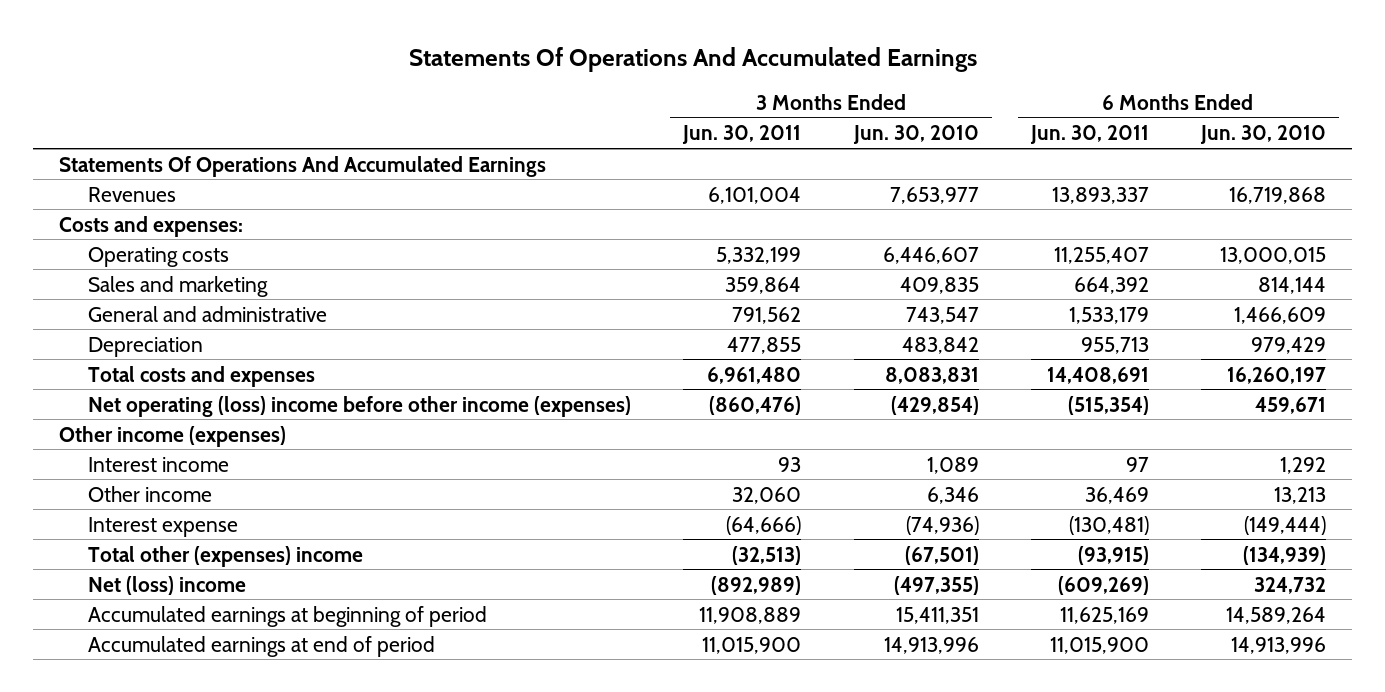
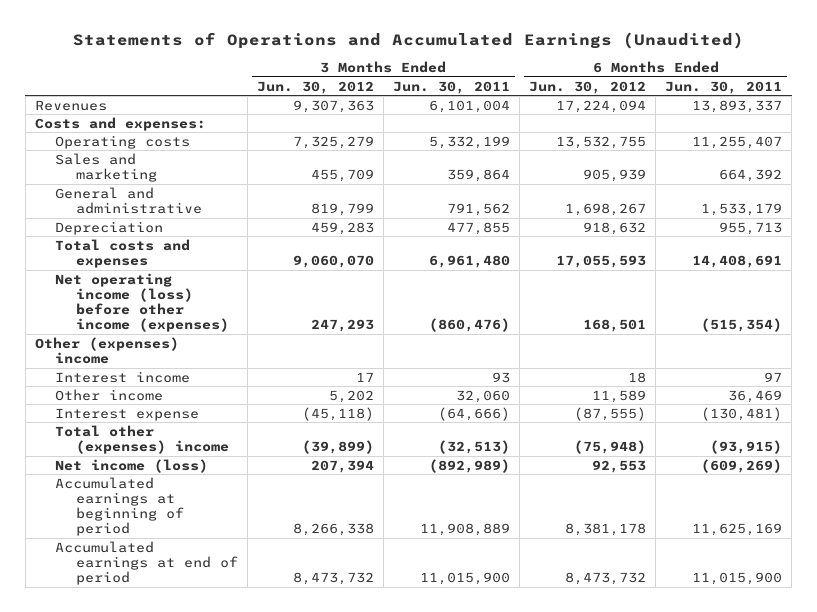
[408,47,977,73] Statements Of Operations And Accumulated Earnings -> [72,32,744,50] Statements of Operations and Accumulated Earnings (Unaudited)
[852,125,979,145] Jun. 30, 2010 -> none
[1200,125,1327,145] Jun. 30, 2010 -> none
none -> [256,80,374,94] Jun. 30, 2012
none -> [528,80,646,94] Jun. 30, 2012
[59,155,547,177] Statements Of Operations And Accumulated Earnings -> none
[88,395,632,417] Net operating (loss) income before other income (expenses) -> [55,272,229,333] Net operating income (loss) before other income (expenses)
[59,425,287,447] Other income (expenses) -> [35,336,180,364] Other (expenses) income
[88,575,247,595] Net (loss) income -> [55,458,209,473] Net income (loss)

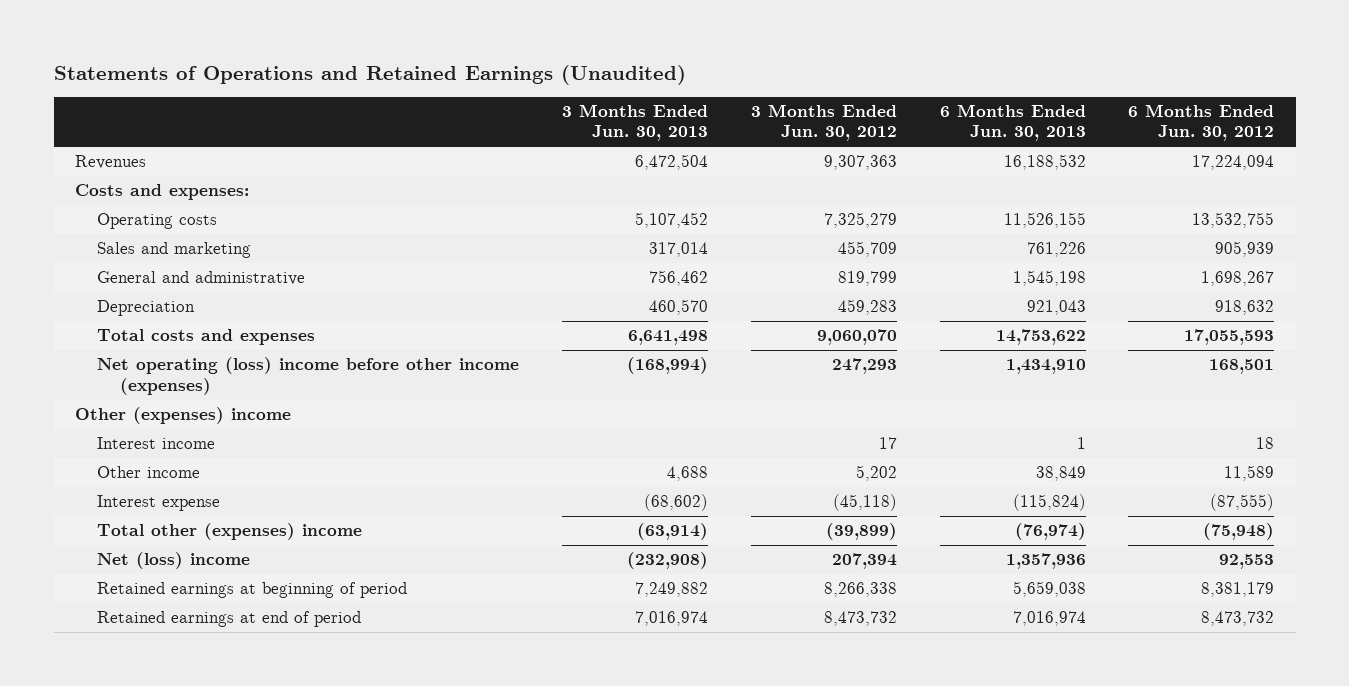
[72,32,744,50] Statements of Operations and Accumulated Earnings (Unaudited) -> [53,64,686,85] Statements of Operations and Retained Earnings (Unaudited)
[392,80,510,94] Jun. 30, 2011 -> none
[665,80,783,94] Jun. 30, 2011 -> none
none -> [562,103,709,142] 3 Months Ended Jun. 30, 2013
none -> [939,103,1086,142] 6 Months Ended Jun. 30, 2013
[55,272,229,333] Net operating income (loss) before other income (expenses) -> [97,357,520,395] Net operating (loss) income before other income (expenses)
[55,458,209,473] Net income (loss) -> [97,552,251,570] Net (loss) income
[55,476,184,537] Accumulated earnings at beginning of period -> [97,582,408,599] Retained earnings at beginning of period
[564,523,646,537] 8,381,178 -> [1201,582,1275,598] 8,381,179
[55,540,238,586] Accumulated earnings at end of period -> [97,611,362,628] Retained earnings at end of period

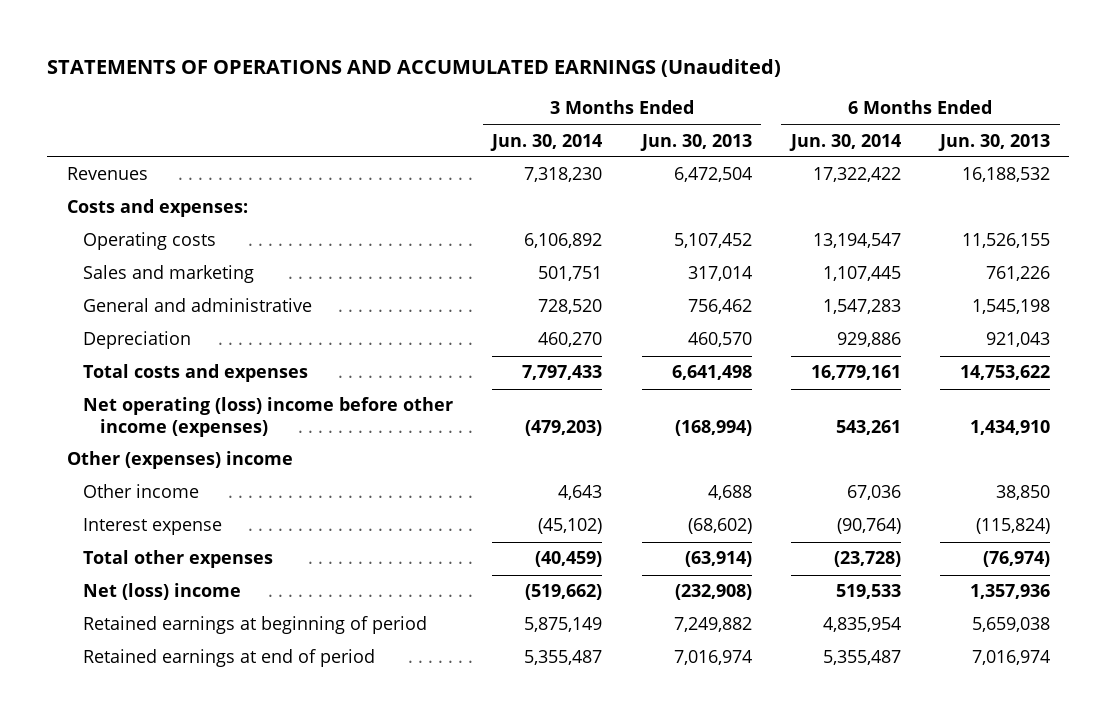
[53,64,686,85] Statements of Operations and Retained Earnings (Unaudited) -> [46,59,781,78] STATEMENTS OF OPERATIONS AND ACCUMULATED EARNINGS (Unaudited)
[750,103,897,142] 3 Months Ended Jun. 30, 2012 -> none
[1128,103,1275,142] 6 Months Ended Jun. 30, 2012 -> none
none -> [490,133,603,151] Jun. 30, 2014
none -> [788,133,901,151] Jun. 30, 2014
[97,437,216,450] Interest income -> none
[1035,466,1086,482] 38,849 -> [995,485,1050,501] 38,850
[97,523,363,541] Total other (expenses) income -> [83,550,274,569] Total other expenses

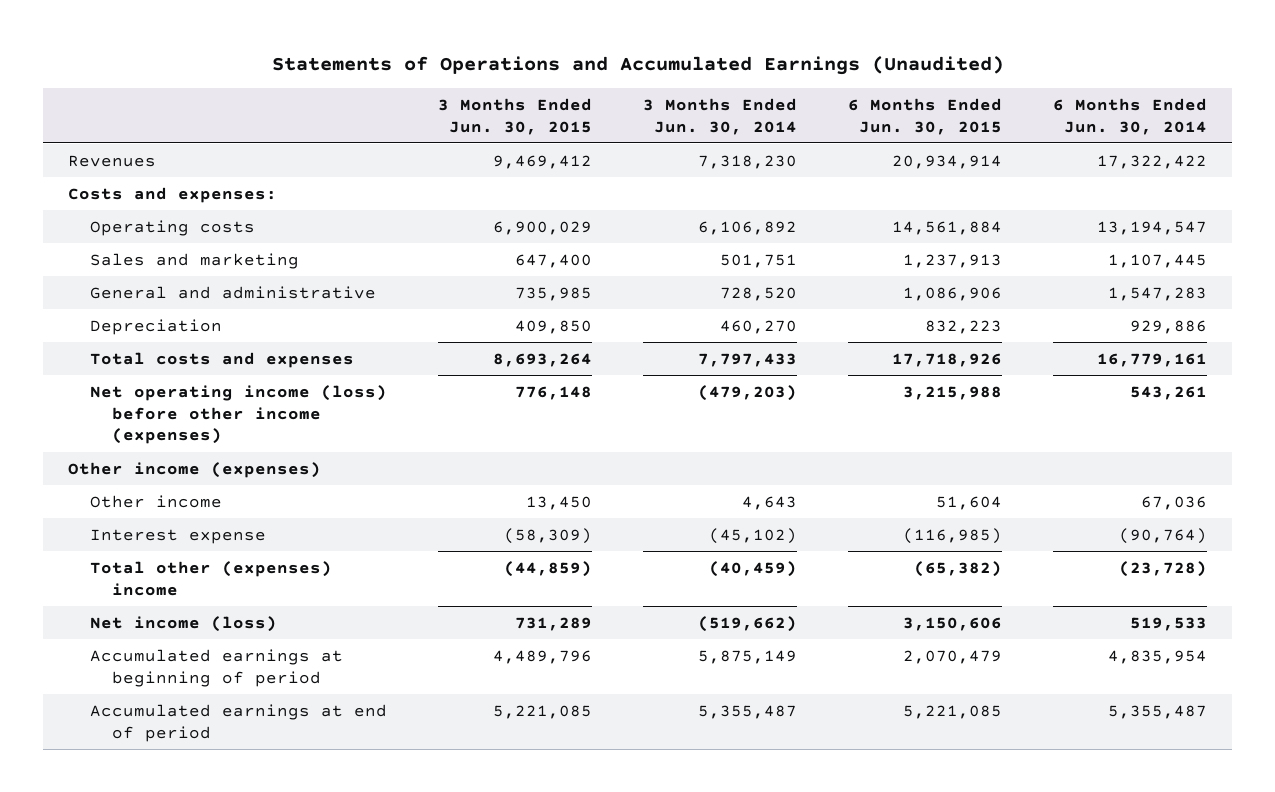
[46,59,781,78] STATEMENTS OF OPERATIONS AND ACCUMULATED EARNINGS (Unaudited) -> [271,56,1004,76] Statements of Operations and Accumulated Earnings (Unaudited)
[639,133,752,151] Jun. 30, 2013 -> none
[937,133,1050,151] Jun. 30, 2013 -> none
none -> [438,97,593,135] 3 Months Ended Jun. 30, 2015
none -> [848,97,1003,135] 6 Months Ended Jun. 30, 2015
[83,397,454,437] Net operating (loss) income before other income (expenses) -> [90,384,388,445] Net operating income (loss) before other income (expenses)
[66,451,293,470] Other (expenses) income -> [68,461,322,478] Other income (expenses)
[83,550,274,569] Total other expenses -> [90,560,333,596] Total other (expenses) income
[83,583,242,601] Net (loss) income -> [90,615,278,632] Net income (loss)
[83,616,428,635] Retained earnings at beginning of period -> [90,648,344,687] Accumulated earnings at beginning of period
[83,649,376,668] Retained earnings at end of period -> [90,703,388,742] Accumulated earnings at end of period

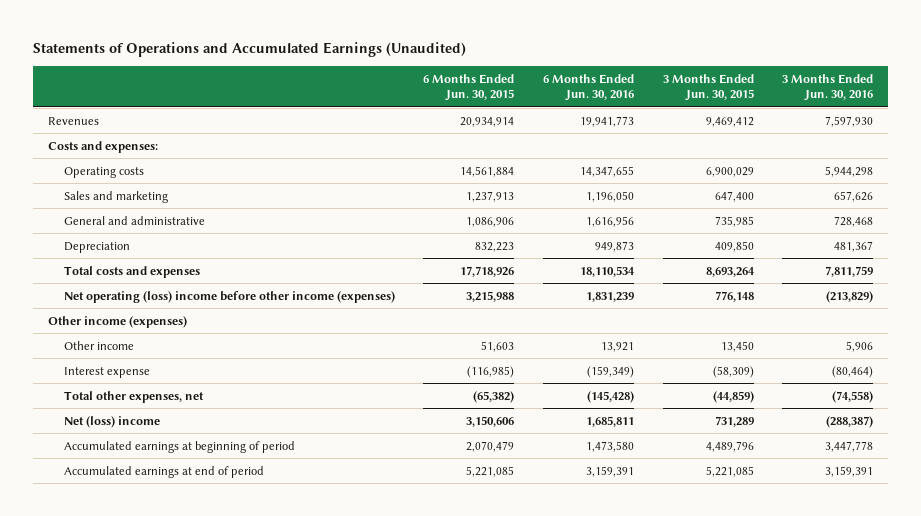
[643,97,798,135] 3 Months Ended Jun. 30, 2014 -> none
[1053,97,1208,135] 6 Months Ended Jun. 30, 2014 -> none
none -> [542,73,634,102] 6 Months Ended Jun. 30, 2016
none -> [782,73,874,102] 3 Months Ended Jun. 30, 2016
[90,384,388,445] Net operating income (loss) before other income (expenses) -> [63,290,395,303] Net operating (loss) income before other income (expenses)
[936,495,1003,510] 51,604 -> [481,340,515,352] 51,603
[90,560,333,596] Total other (expenses) income -> [63,390,204,403] Total other expenses, net
[90,615,278,632] Net income (loss) -> [63,415,160,428] Net (loss) income

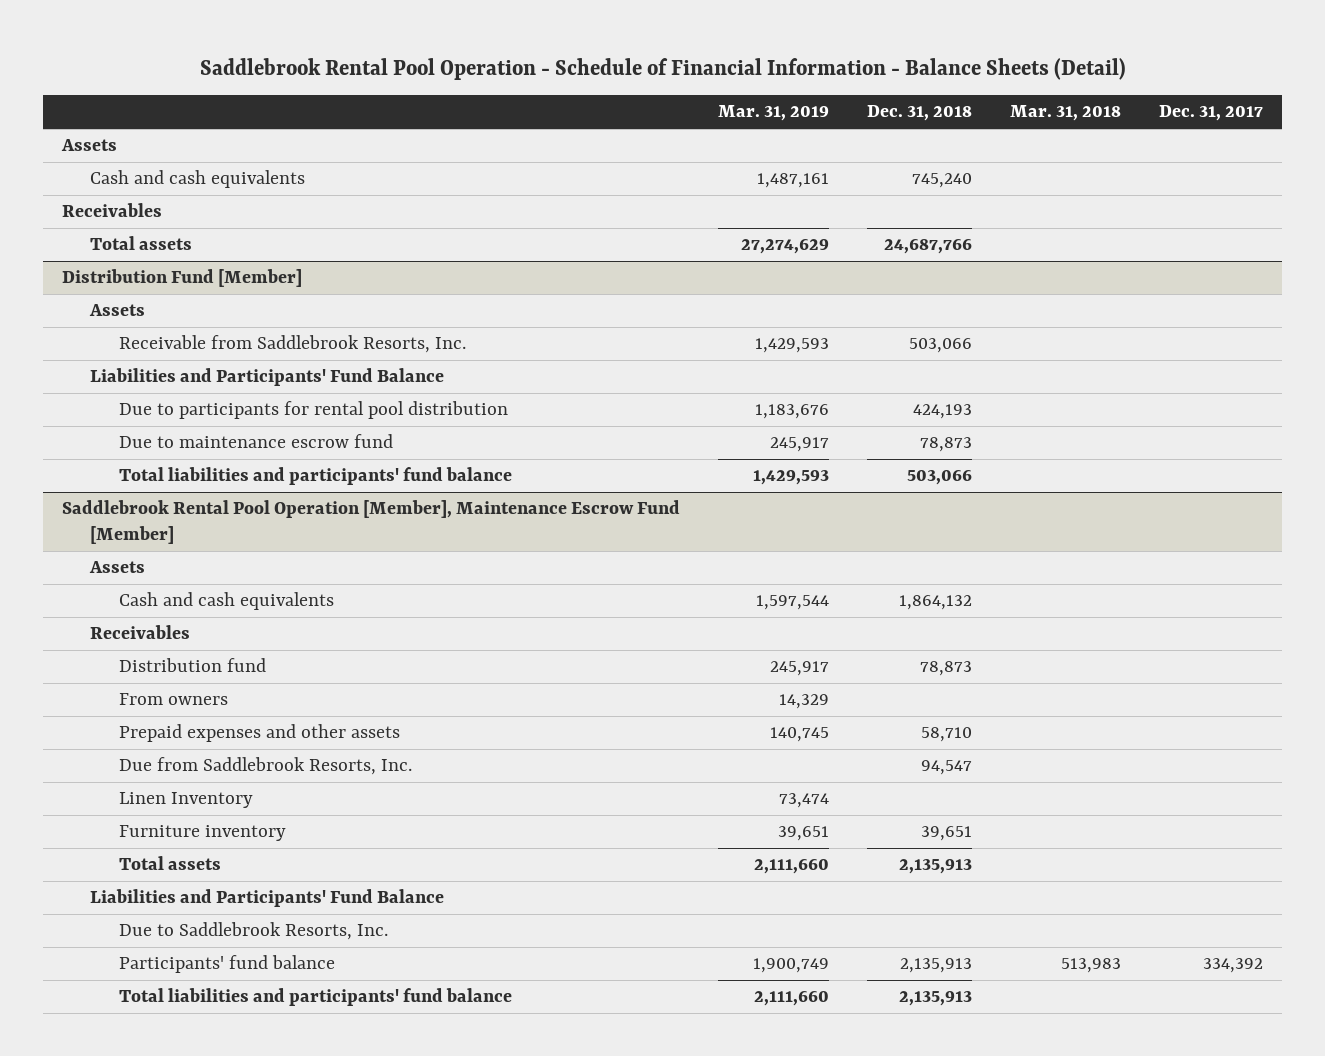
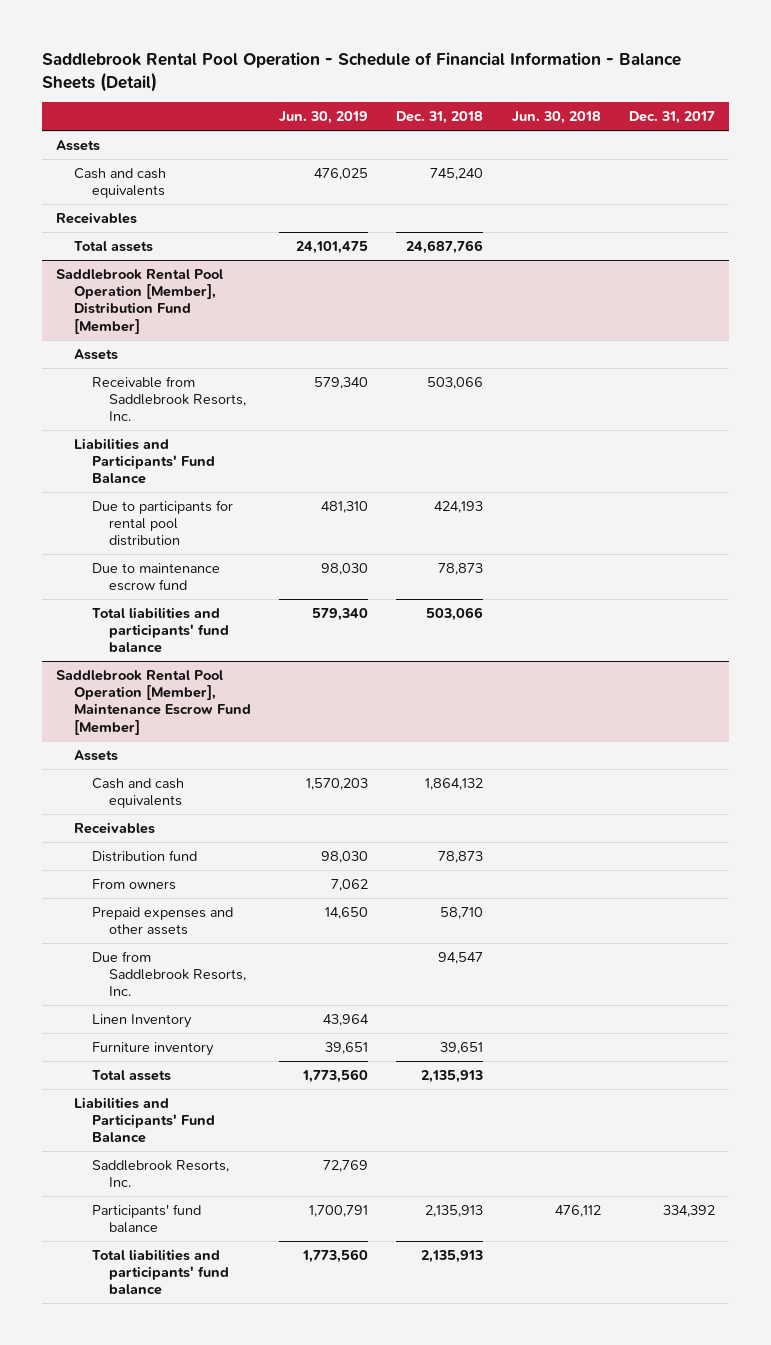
[718,105,830,122] Mar. 31, 2019 -> none
[1010,105,1122,122] Mar. 31, 2018 -> none
none -> [279,111,369,125] Jun. 30, 2019
none -> [511,111,601,125] Jun. 30, 2018
[62,269,303,288] Distribution Fund [Member] -> none
none -> [56,268,224,334] Saddlebrook Rental Pool Operation [Member], Distribution Fund [Member]
[118,922,388,941] Due to Saddlebrook Resorts, Inc. -> [91,1159,229,1188] Saddlebrook Resorts, Inc.

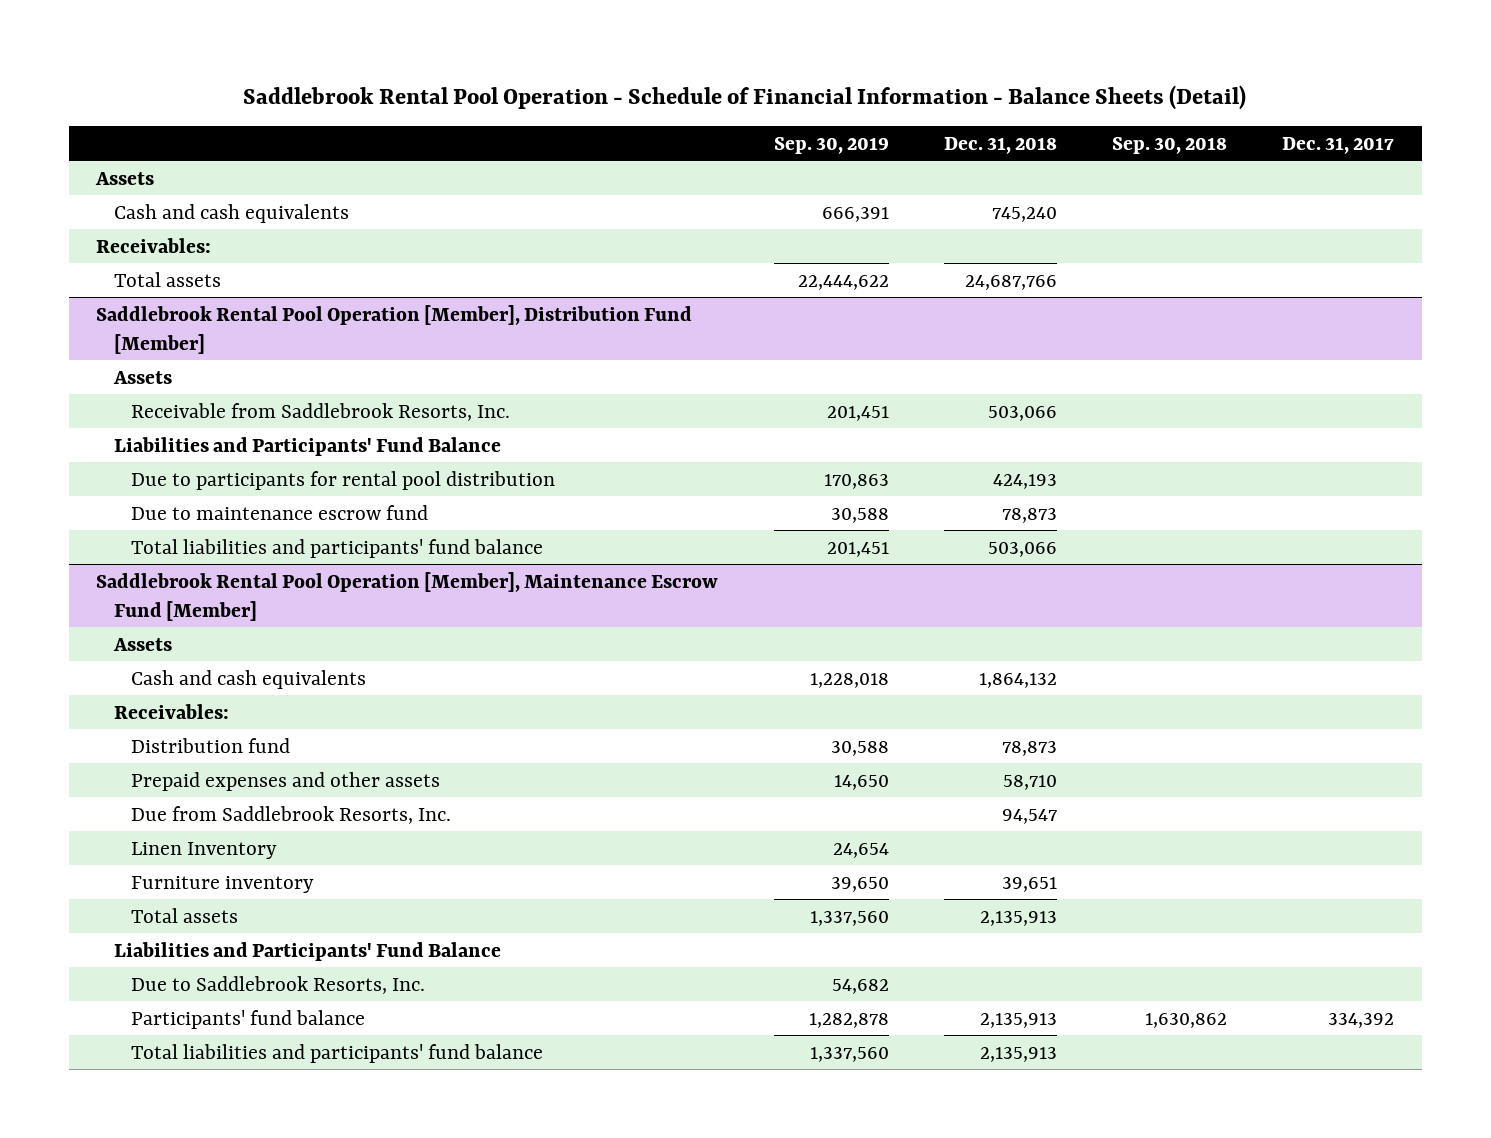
[279,111,369,125] Jun. 30, 2019 -> none
[511,111,601,125] Jun. 30, 2018 -> none
none -> [773,136,889,154] Sep. 30, 2019
none -> [1111,136,1227,154] Sep. 30, 2018
[56,211,138,224] Receivables -> [96,237,212,253] Receivables:
[73,821,155,834] Receivables -> [113,703,229,719] Receivables:
[91,878,176,890] From owners -> none
[91,1159,229,1188] Saddlebrook Resorts, Inc. -> [131,975,426,994] Due to Saddlebrook Resorts, Inc.

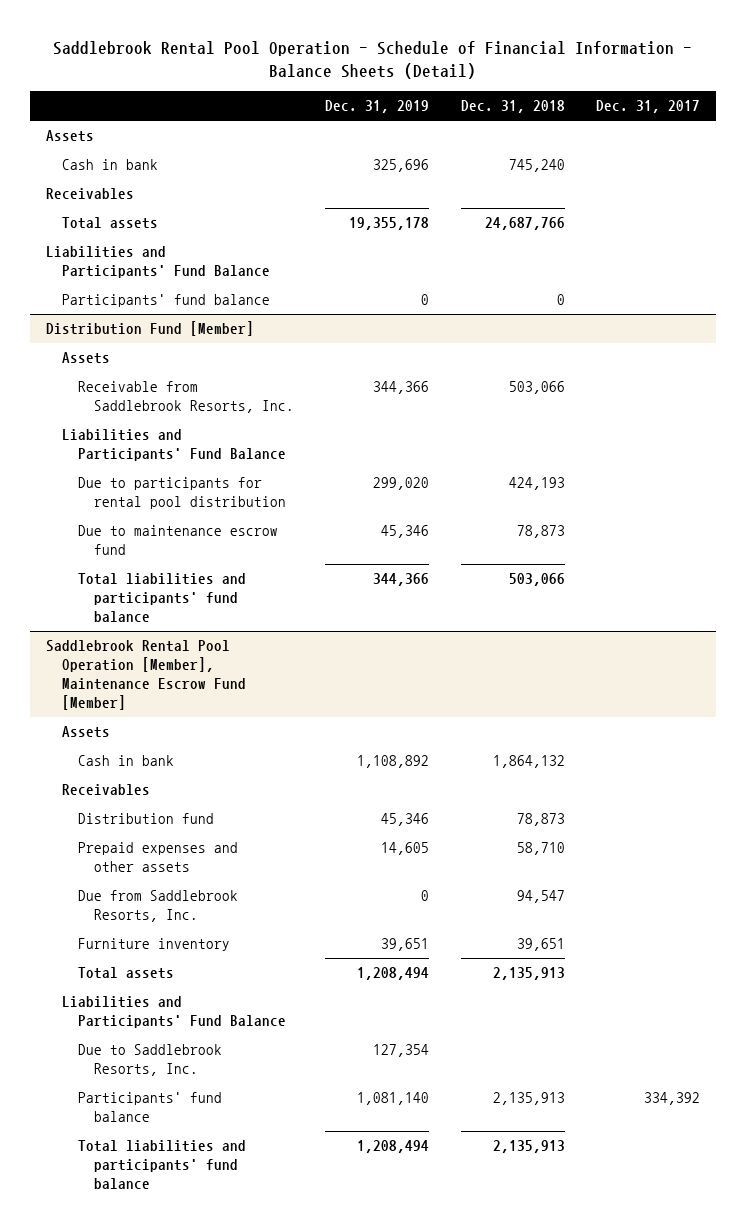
[773,136,889,154] Sep. 30, 2019 -> none
[1111,136,1227,154] Sep. 30, 2018 -> none
none -> [325,100,430,114] Dec. 31, 2019
[113,203,349,223] Cash and cash equivalents -> [62,159,159,171] Cash in bank
[96,237,212,253] Receivables: -> [46,188,135,200] Receivables
[96,304,693,354] Saddlebrook Rental Pool Operation [Member], Distribution Fund [Member] -> none
none -> [46,246,271,279] Liabilities and Participants' Fund Balance
none -> [62,294,271,308] Participants' fund balance
none -> [46,321,255,337] Distribution Fund [Member]
[131,669,367,689] Cash and cash equivalents -> [77,755,174,767] Cash in bank
[113,703,229,719] Receivables: -> [62,784,151,796] Receivables
[131,841,278,859] Linen Inventory -> none

